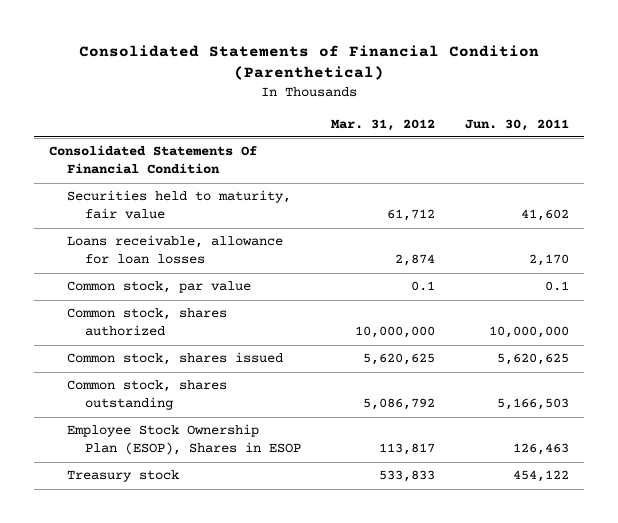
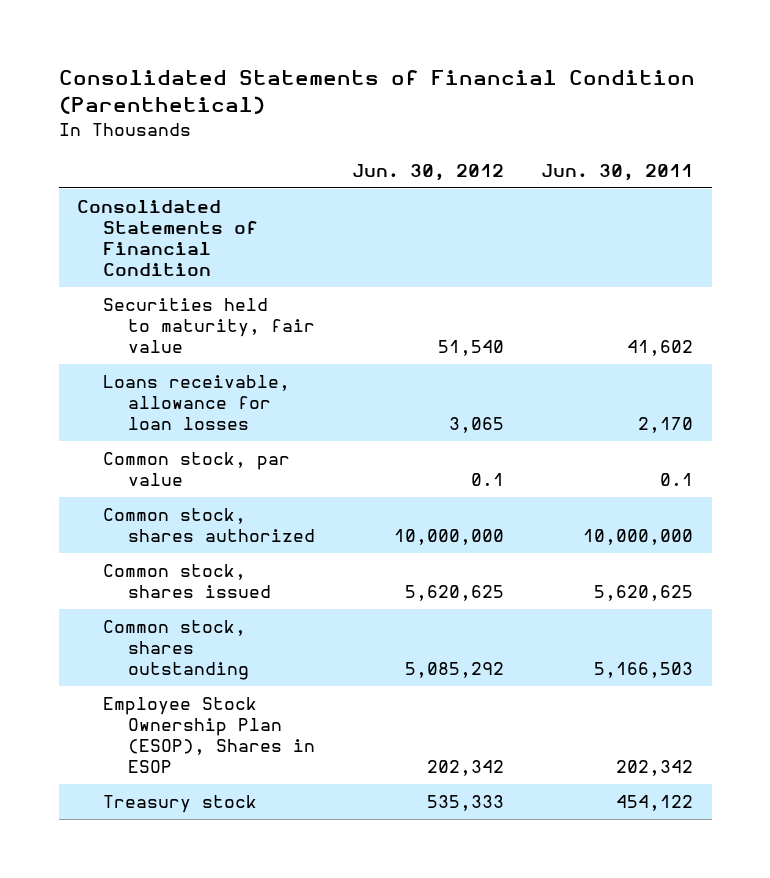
[330,118,435,131] Mar. 31, 2012 -> none
none -> [352,163,505,181] Jun. 30, 2012
[49,145,258,175] Consolidated Statements Of Financial Condition -> [77,199,258,277] Consolidated Statements of Financial Condition
[512,443,569,456] 126,463 -> [616,760,694,777] 202,342

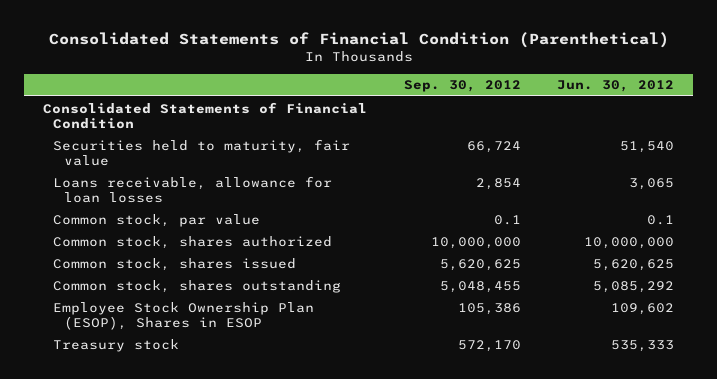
[541,163,694,181] Jun. 30, 2011 -> none
none -> [403,80,521,93] Sep. 30, 2012
[427,760,505,777] 202,342 -> [611,302,675,315] 109,602

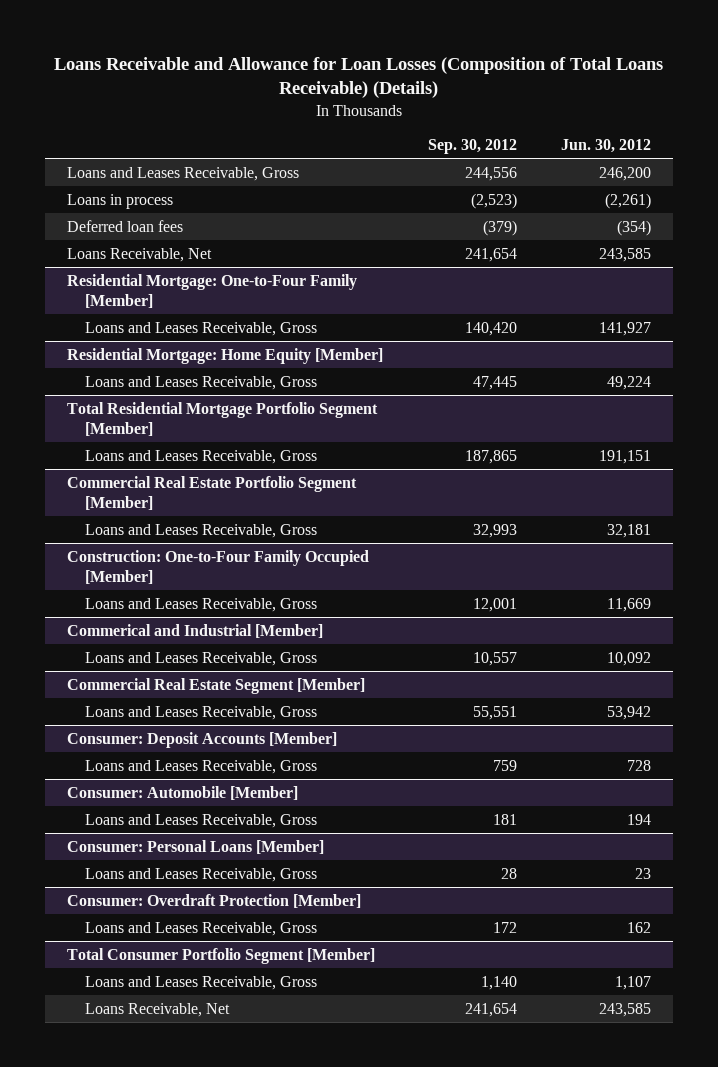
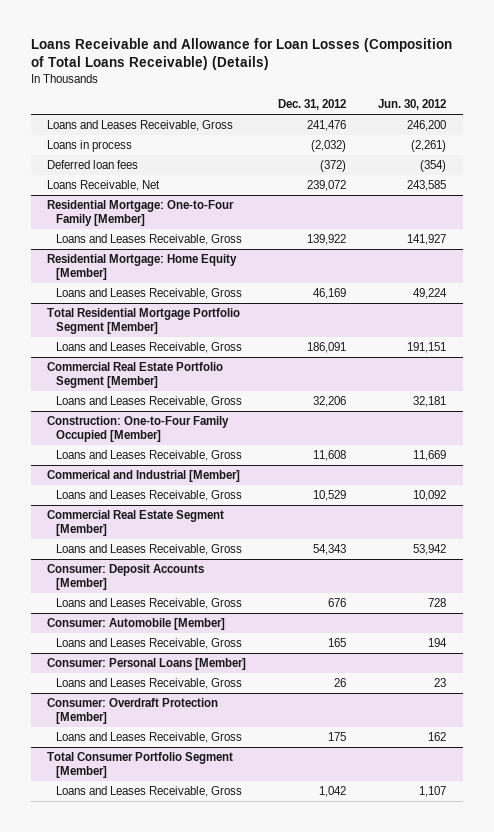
[427,139,517,155] Sep. 30, 2012 -> none
none -> [278,99,347,111] Dec. 31, 2012
[85,1002,231,1017] Loans Receivable, Net -> none

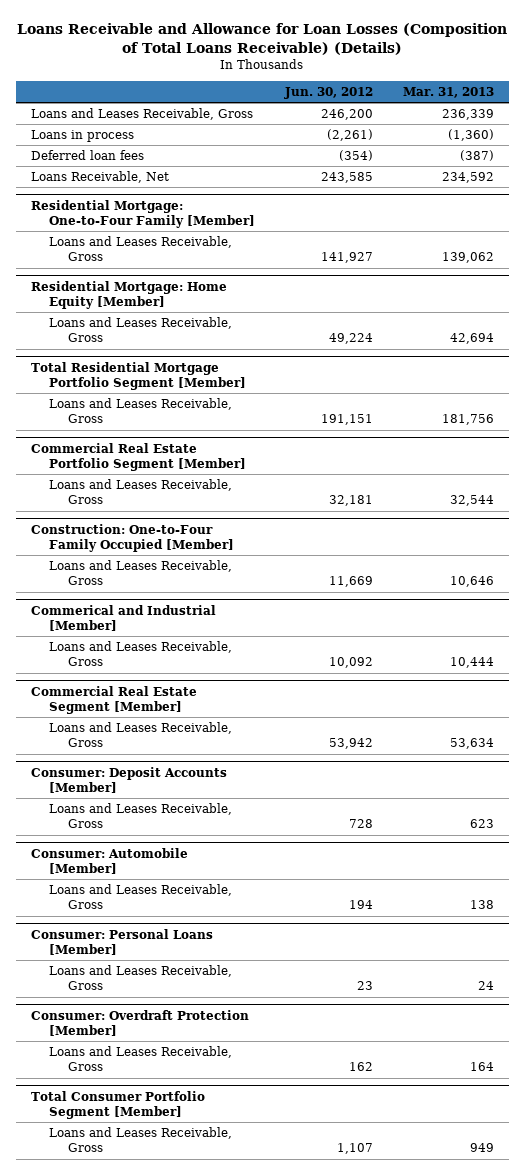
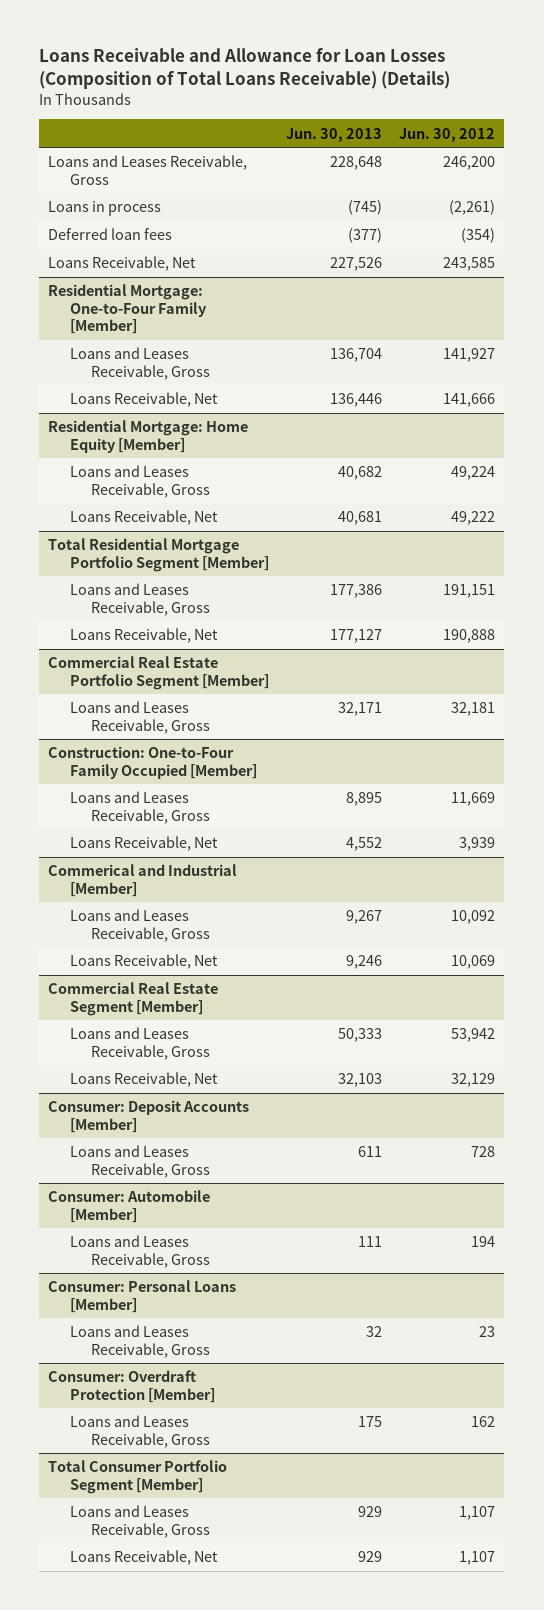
[402,86,494,98] Mar. 31, 2013 -> none
none -> [286,127,383,142] Jun. 30, 2013
none -> [69,392,218,408] Loans Receivable, Net
none -> [69,510,218,526] Loans Receivable, Net
none -> [69,628,218,644] Loans Receivable, Net
none -> [69,836,218,852] Loans Receivable, Net
none -> [69,954,218,970] Loans Receivable, Net
none -> [69,1072,218,1088] Loans Receivable, Net
none -> [69,1550,218,1566] Loans Receivable, Net

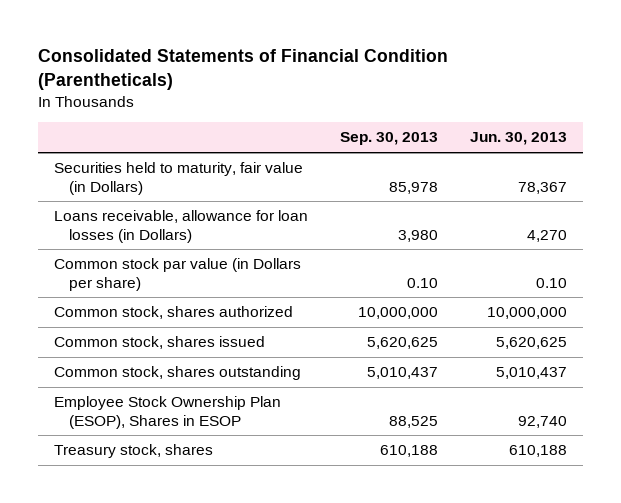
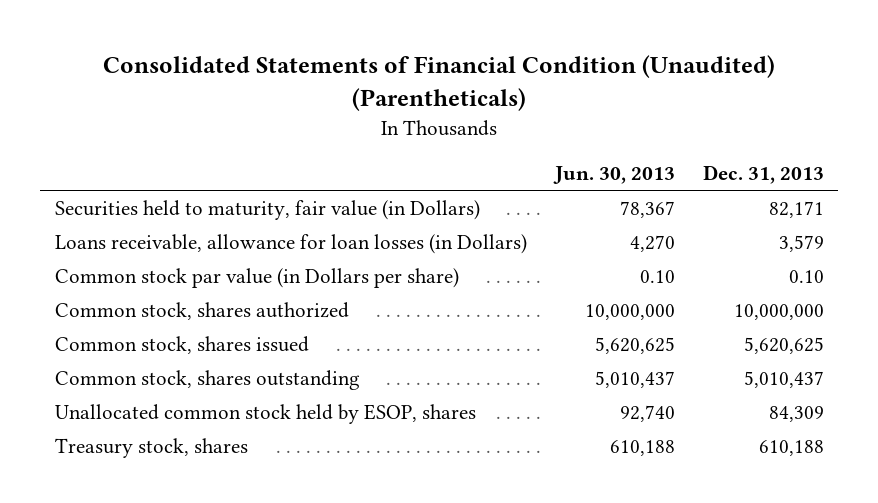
[38,49,449,90] Consolidated Statements of Financial Condition (Parentheticals) -> [103,55,776,112] Consolidated Statements of Financial Condition (Unaudited) (Parentheticals)
[340,132,439,146] Sep. 30, 2013 -> none
none -> [702,165,824,185] Dec. 31, 2013
[54,396,282,429] Employee Stock Ownership Plan (ESOP), Shares in ESOP -> [54,404,476,425] Unallocated common stock held by ESOP, shares

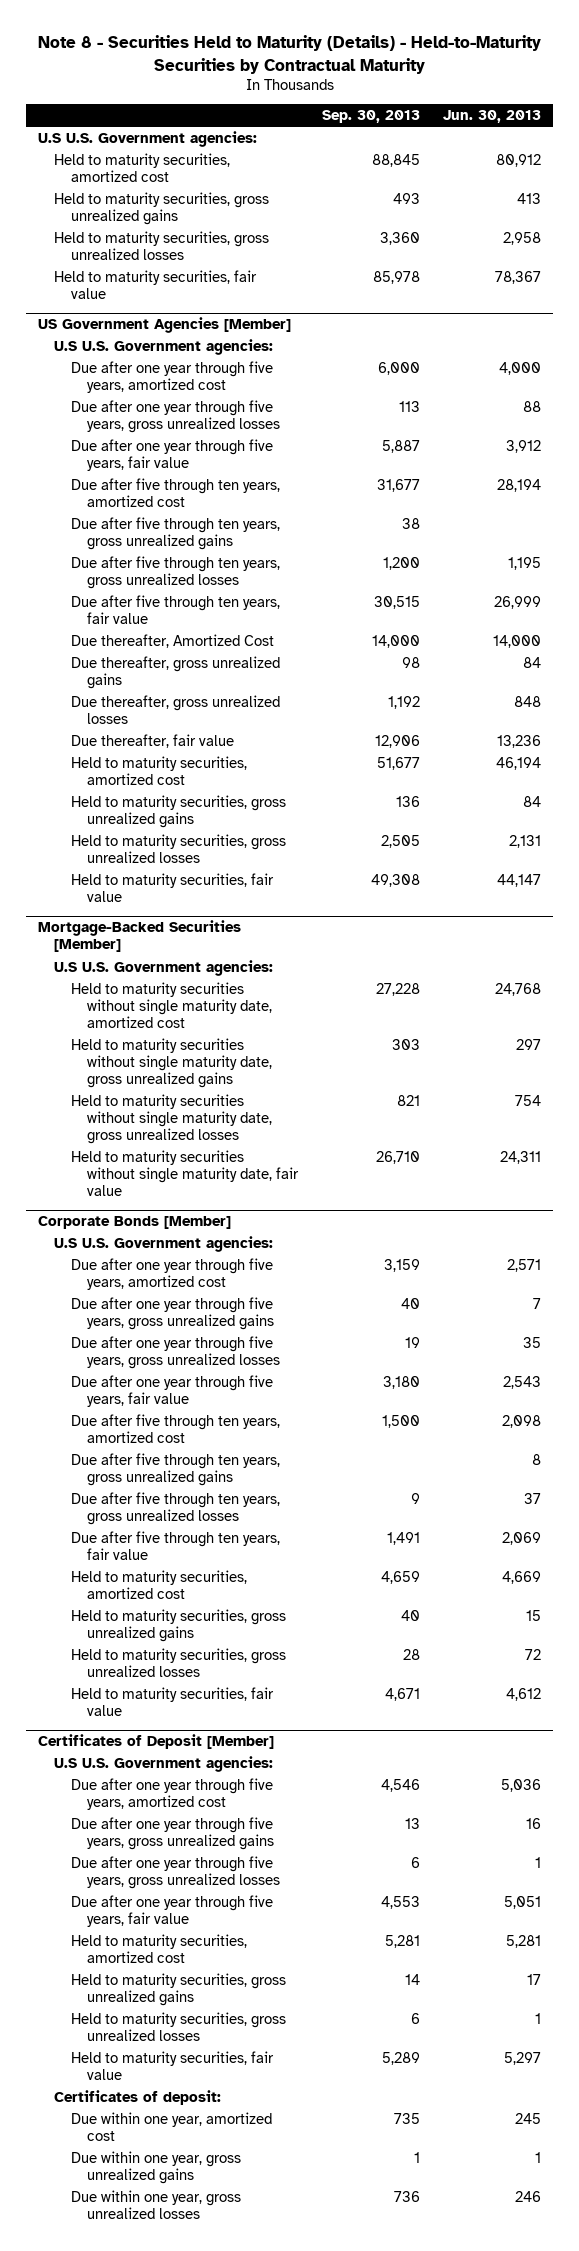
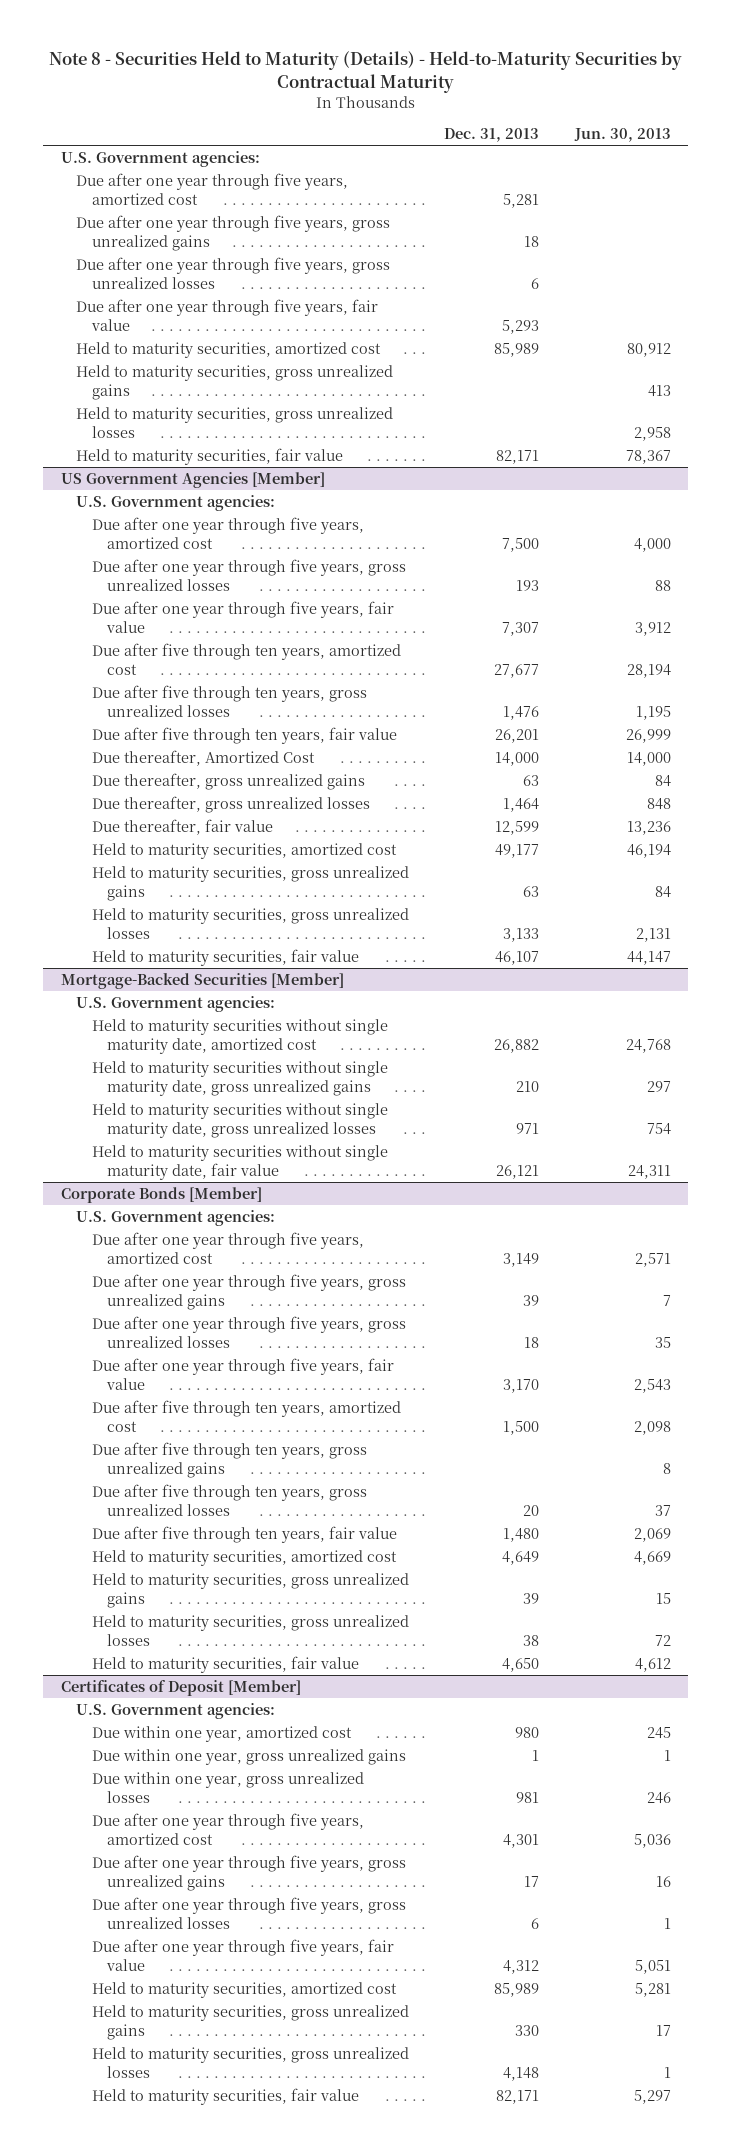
[321,110,420,124] Sep. 30, 2013 -> none
none -> [444,128,540,143] Dec. 31, 2013
[37,130,257,147] U.S U.S. Government agencies: -> [60,150,260,167] U.S. Government agencies:
none -> [76,172,349,205] Due after one year through five years, amortized cost
none -> [76,214,391,251] Due after one year through five years, gross unrealized gains
none -> [76,256,391,289] Due after one year through five years, gross unrealized losses
none -> [76,298,379,331] Due after one year through five years, fair value
[54,338,274,355] U.S U.S. Government agencies: -> [76,494,276,511] U.S. Government agencies:
[70,516,280,550] Due after five through ten years, gross unrealized gains -> none
[54,959,274,976] U.S U.S. Government agencies: -> [76,995,276,1012] U.S. Government agencies:
[54,1235,274,1252] U.S U.S. Government agencies: -> [76,1209,276,1226] U.S. Government agencies:
[54,1755,274,1772] U.S U.S. Government agencies: -> [76,1702,276,1719] U.S. Government agencies:
[70,2111,272,2141] Due within one year, amortized cost -> [91,1725,352,1742] Due within one year, amortized cost
[70,2150,241,2184] Due within one year, gross unrealized gains -> [91,1748,406,1765] Due within one year, gross unrealized gains
[70,2189,241,2219] Due within one year, gross unrealized losses -> [91,1771,364,1803] Due within one year, gross unrealized losses
[54,2089,222,2105] Certificates of deposit: -> none

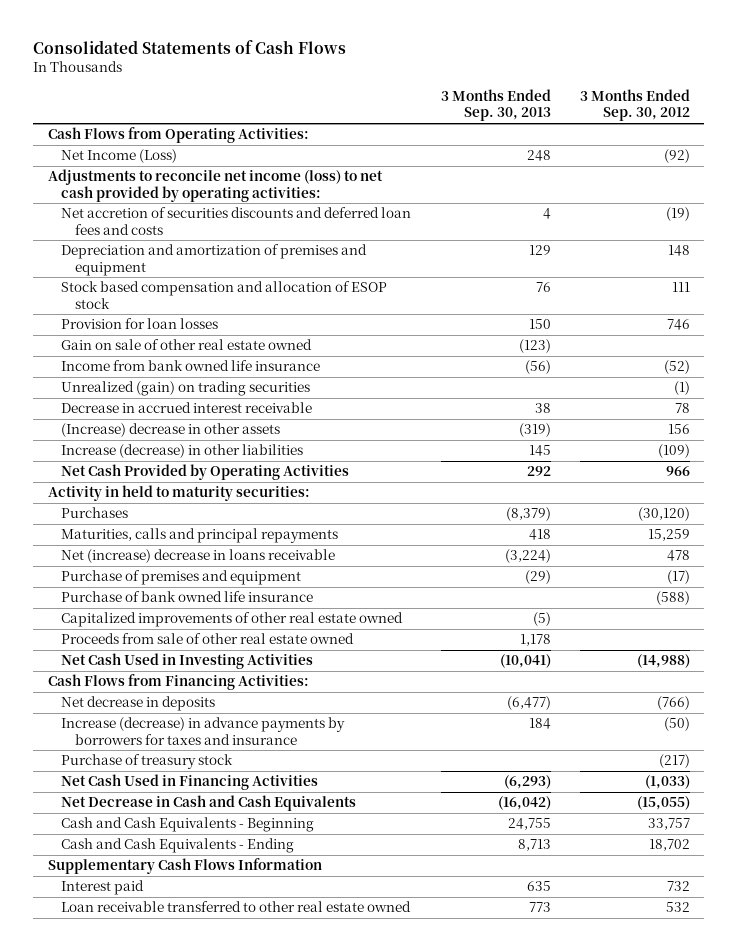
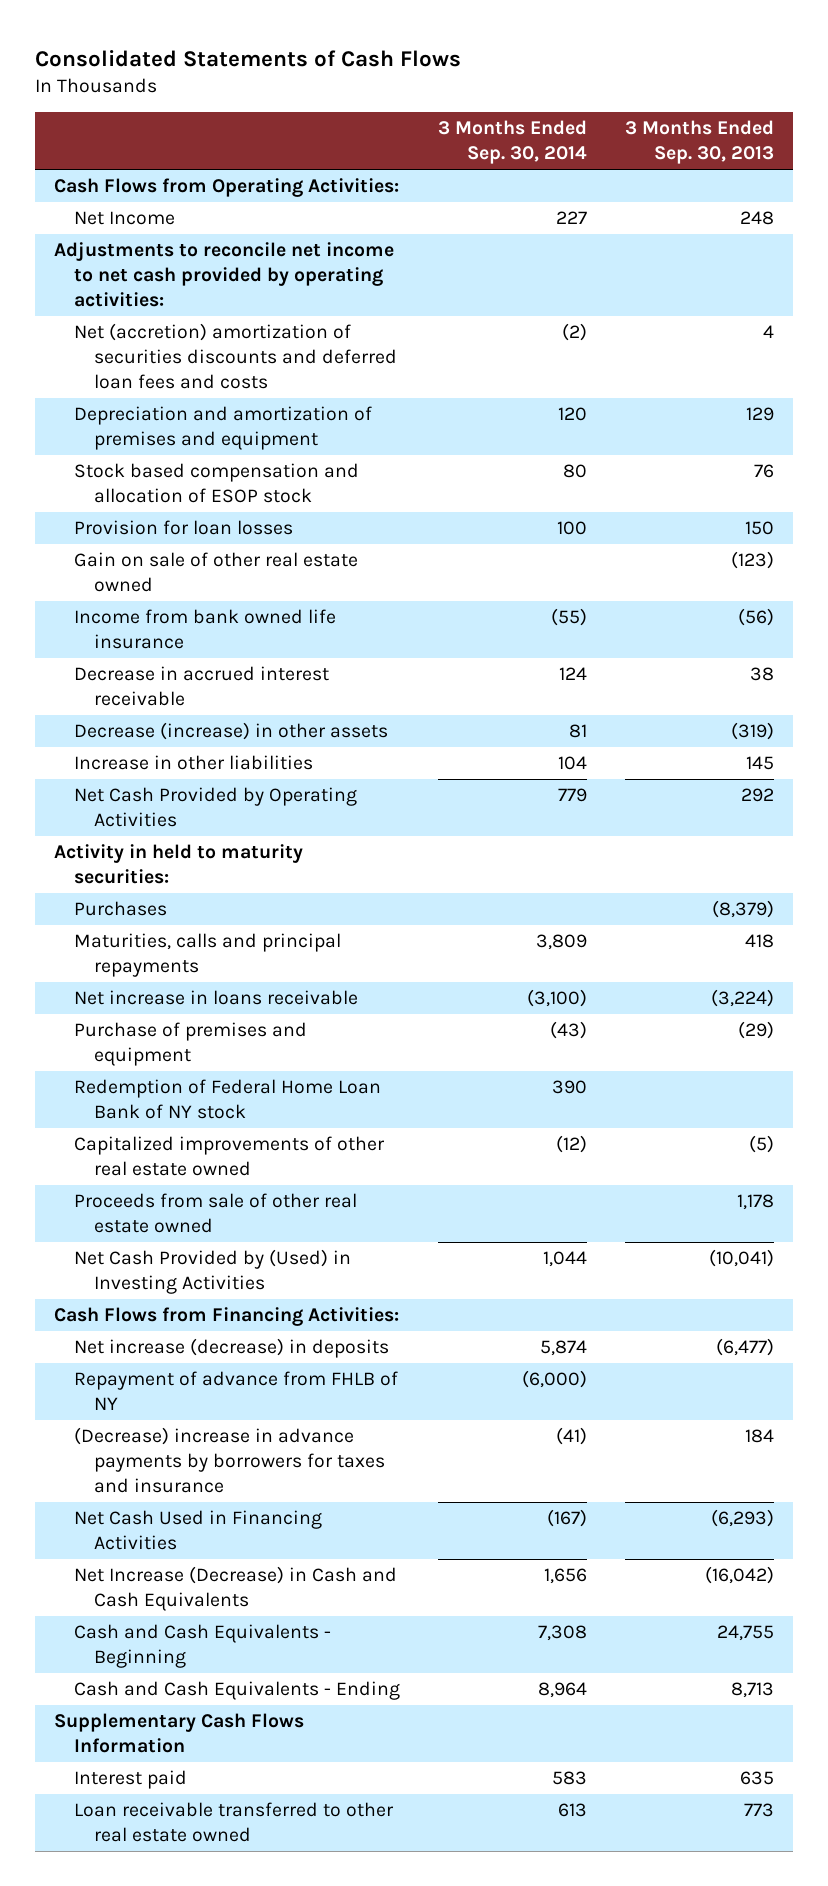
[579,89,690,122] 3 Months Ended Sep. 30, 2012 -> none
none -> [437,120,587,165] 3 Months Ended Sep. 30, 2014
[61,149,178,164] Net Income (Loss) -> [73,211,175,226] Net Income
[47,169,383,202] Adjustments to reconcile net income (loss) to net cash provided by operating activities: -> [53,242,394,308] Adjustments to reconcile net income to net cash provided by operating activities:
[61,207,412,235] Net accretion of securities discounts and deferred loan fees and costs -> [73,323,397,390] Net (accretion) amortization of securities discounts and deferred loan fees and costs
[61,381,311,397] Unrealized (gain) on trading securities -> none
[61,423,281,438] (Increase) decrease in other assets -> [73,722,388,741] Decrease (increase) in other assets
[61,444,304,459] Increase (decrease) in other liabilities -> [73,755,313,771] Increase in other liabilities
[61,549,336,564] Net (increase) decrease in loans receivable -> [73,990,358,1006] Net increase in loans receivable
[61,591,314,603] Purchase of bank owned life insurance -> none
none -> [73,1079,381,1120] Redemption of Federal Home Loan Bank of NY stock
[61,653,314,670] Net Cash Used in Investing Activities -> [73,1249,351,1295] Net Cash Provided by (Used) in Investing Activities
[61,754,234,770] Purchase of treasury stock -> none
[61,696,216,712] Net decrease in deposits -> [73,1338,389,1359] Net increase (decrease) in deposits
none -> [73,1371,398,1411] Repayment of advance from FHLB of NY
[61,717,346,745] Increase (decrease) in advance payments by borrowers for taxes and insurance -> [73,1427,385,1494] (Decrease) increase in advance payments by borrowers for taxes and insurance
[61,795,357,812] Net Decrease in Cash and Cash Equivalents -> [73,1566,397,1612] Net Increase (Decrease) in Cash and Cash Equivalents

